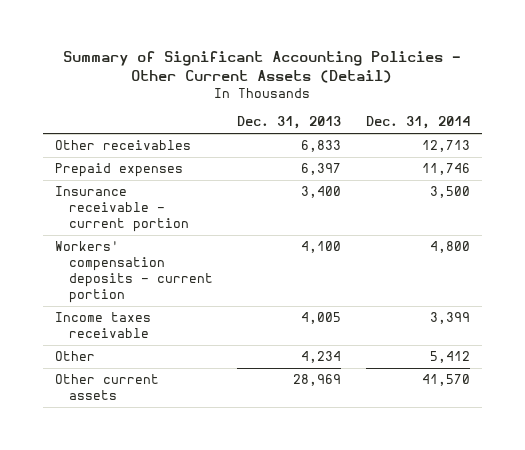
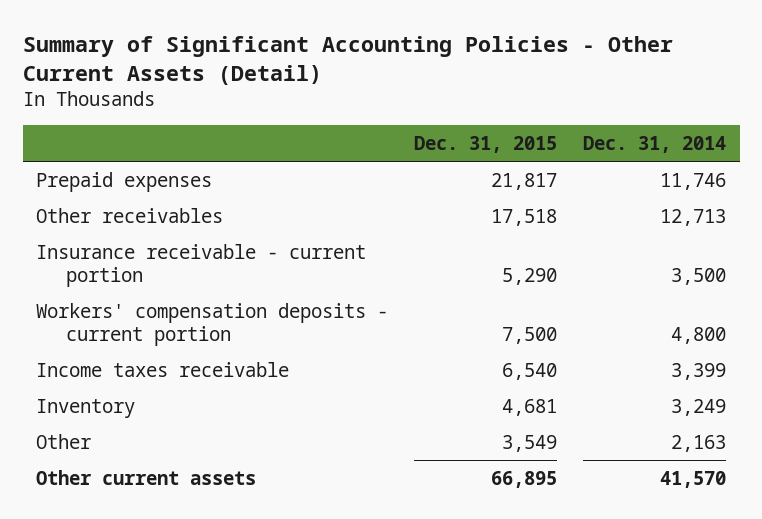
[237,116,342,130] Dec. 31, 2013 -> none
none -> [414,135,558,153] Dec. 31, 2015
[54,140,191,151] Other receivables -> [35,207,223,223] Other receivables
none -> [35,398,135,418] Inventory
[429,351,470,364] 5,412 -> [671,434,727,452] 2,163

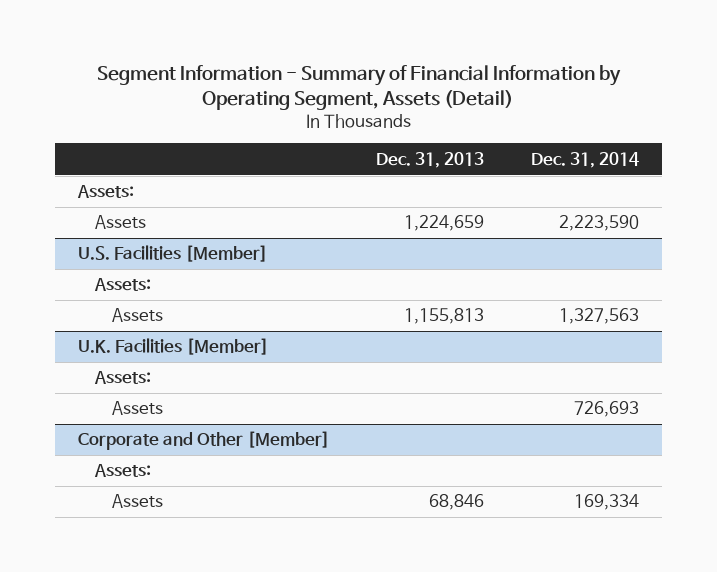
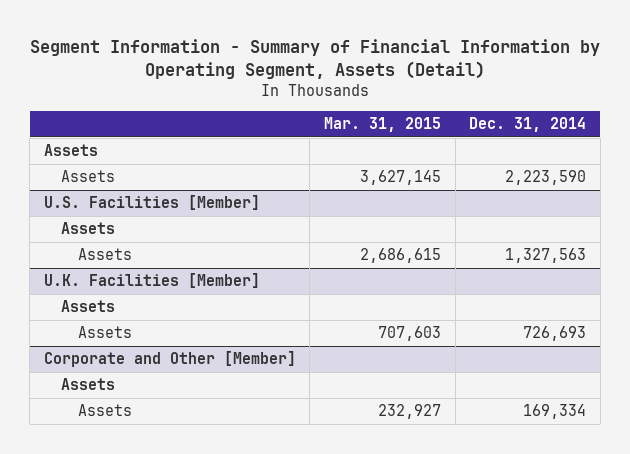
[376,151,485,168] Dec. 31, 2013 -> none
none -> [324,117,442,133] Mar. 31, 2015
[76,185,134,199] Assets: -> [43,144,98,157] Assets
[93,278,151,292] Assets: -> [61,222,116,235] Assets
[93,371,151,385] Assets: -> [61,300,116,313] Assets
[93,464,151,478] Assets: -> [61,378,116,391] Assets

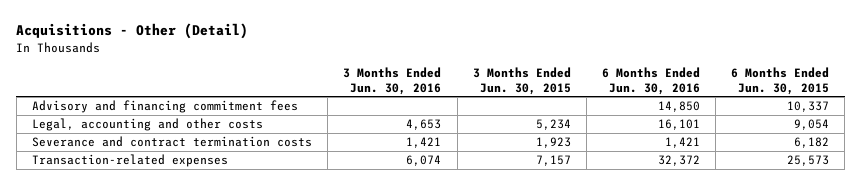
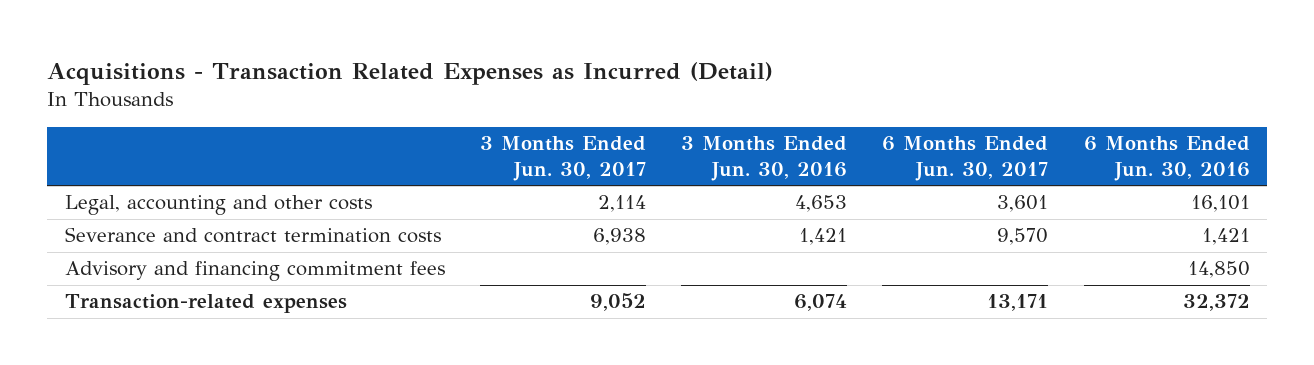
[16,23,249,40] Acquisitions - Other (Detail) -> [47,61,774,85] Acquisitions - Transaction Related Expenses as Incurred (Detail)
[472,67,571,95] 3 Months Ended Jun. 30, 2015 -> none
[731,67,830,95] 6 Months Ended Jun. 30, 2015 -> none
none -> [480,136,647,181] 3 Months Ended Jun. 30, 2017
none -> [882,136,1049,181] 6 Months Ended Jun. 30, 2017
[32,100,299,114] Advisory and financing commitment fees -> [64,261,445,282] Advisory and financing commitment fees

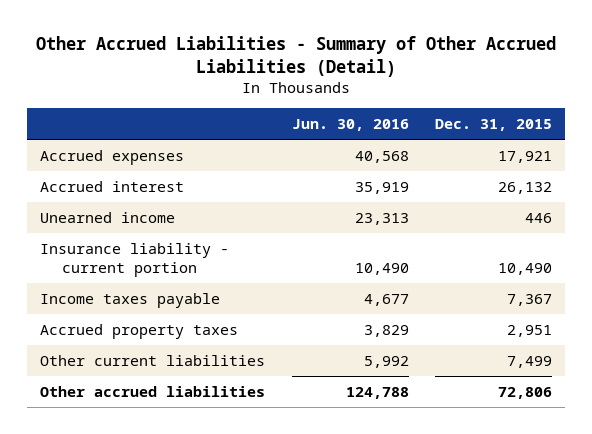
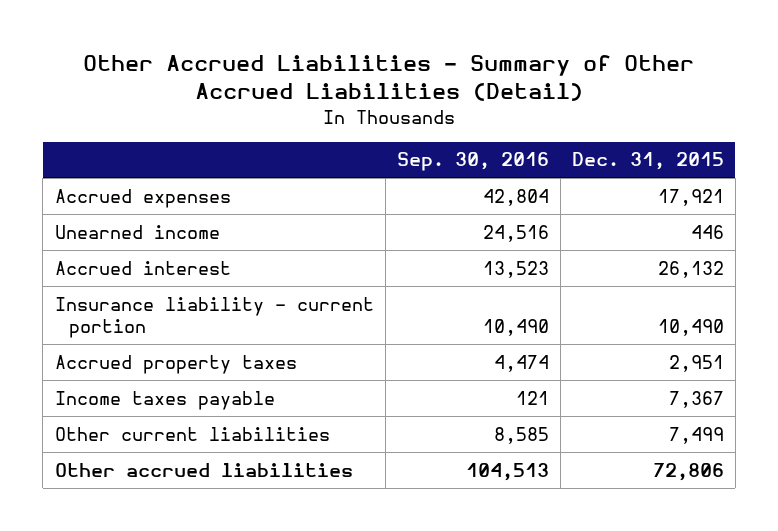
[291,119,409,132] Jun. 30, 2016 -> none
none -> [396,152,549,172] Sep. 30, 2016
[40,180,185,192] Accrued interest -> [54,260,231,275] Accrued interest
[40,292,221,308] Income taxes payable -> [54,390,275,410] Income taxes payable

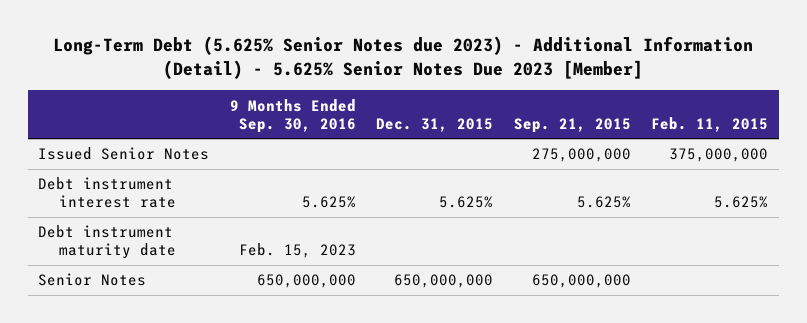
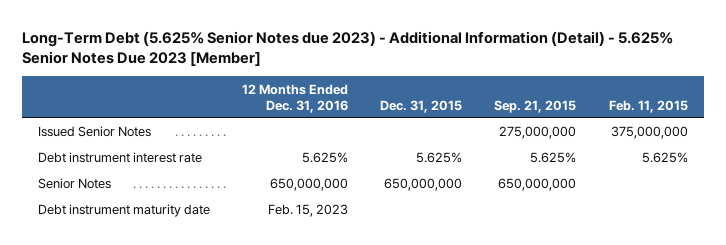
[229,98,356,133] 9 Months Ended Sep. 30, 2016 -> none
none -> [242,83,349,113] 12 Months Ended Dec. 31, 2016
[38,225,177,260] Debt instrument maturity date -> [38,204,211,218] Debt instrument maturity date

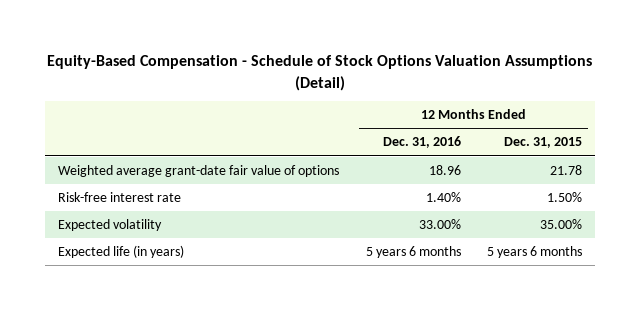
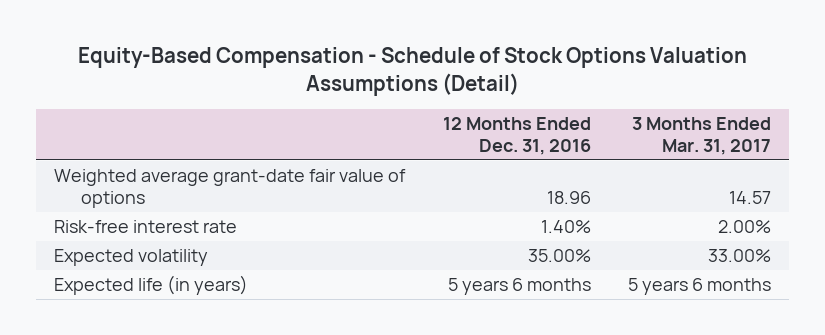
[503,137,582,149] Dec. 31, 2015 -> none
none -> [631,117,771,155] 3 Months Ended Mar. 31, 2017
[418,219,461,230] 33.00% -> [527,249,591,263] 35.00%

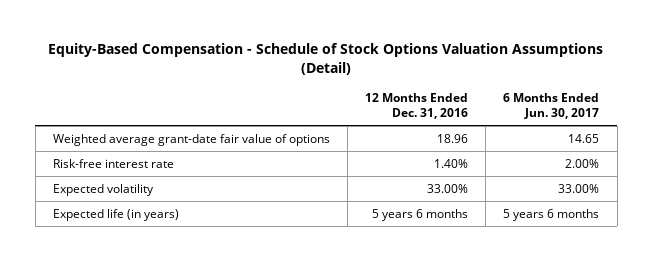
[631,117,771,155] 3 Months Ended Mar. 31, 2017 -> none
none -> [503,93,600,120] 6 Months Ended Jun. 30, 2017
[527,249,591,263] 35.00% -> [427,183,469,193] 33.00%

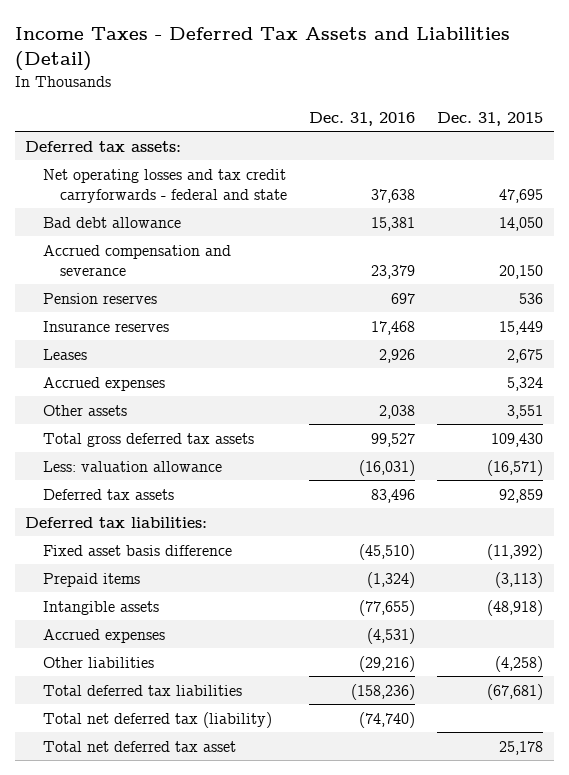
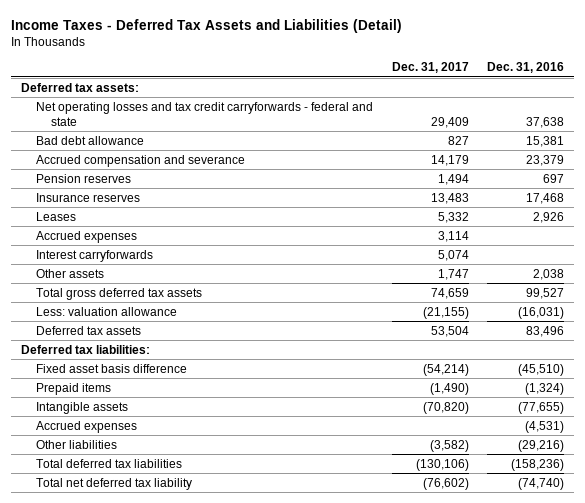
[437,111,544,126] Dec. 31, 2015 -> none
none -> [391,62,469,74] Dec. 31, 2017
none -> [35,249,153,262] Interest carryforwards
[42,740,236,752] Total net deferred tax asset -> none
[42,711,272,728] Total net deferred tax (liability) -> [35,477,192,490] Total net deferred tax liability

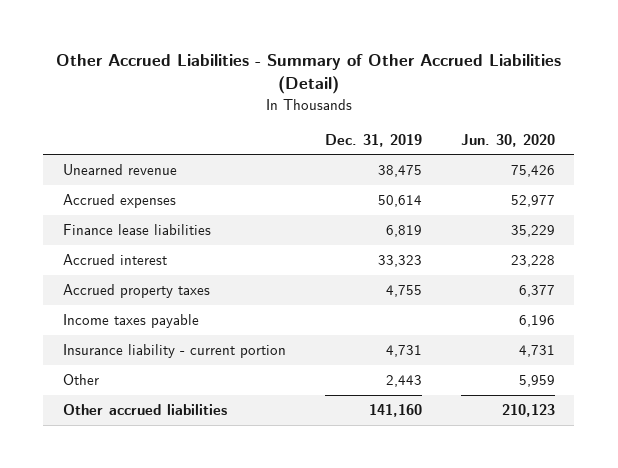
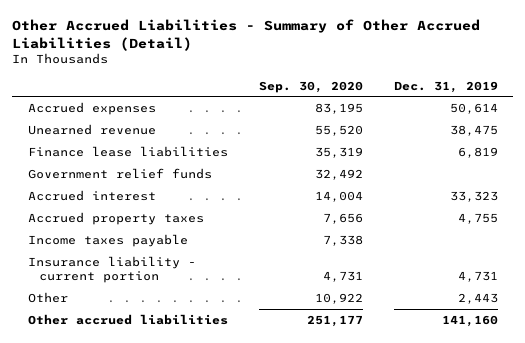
[460,133,555,147] Jun. 30, 2020 -> none
none -> [258,80,363,93] Sep. 30, 2020
[62,164,177,176] Unearned revenue -> [27,123,156,135] Unearned revenue
none -> [27,167,212,179] Government relief funds

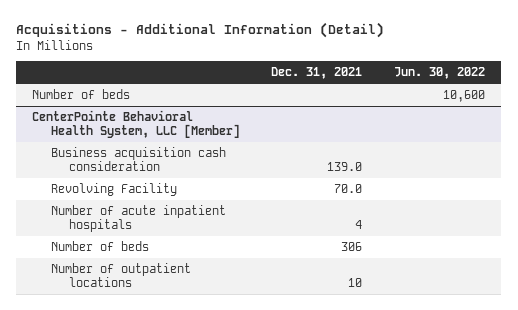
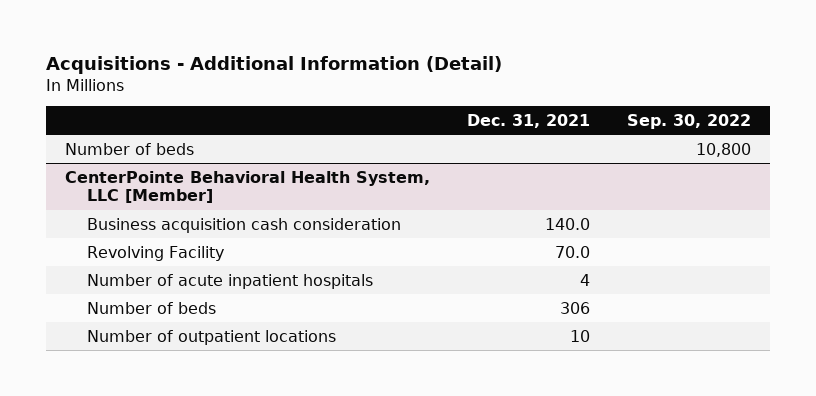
[394,67,486,80] Jun. 30, 2022 -> none
none -> [627,113,752,129] Sep. 30, 2022
[327,161,363,171] 139.0 -> [544,217,590,230] 140.0

